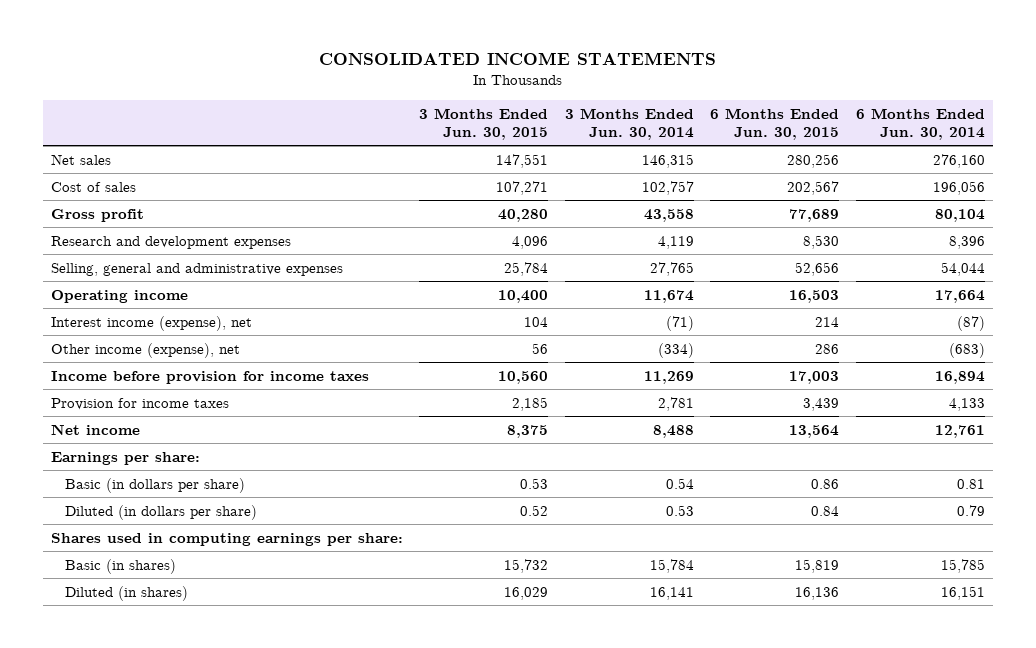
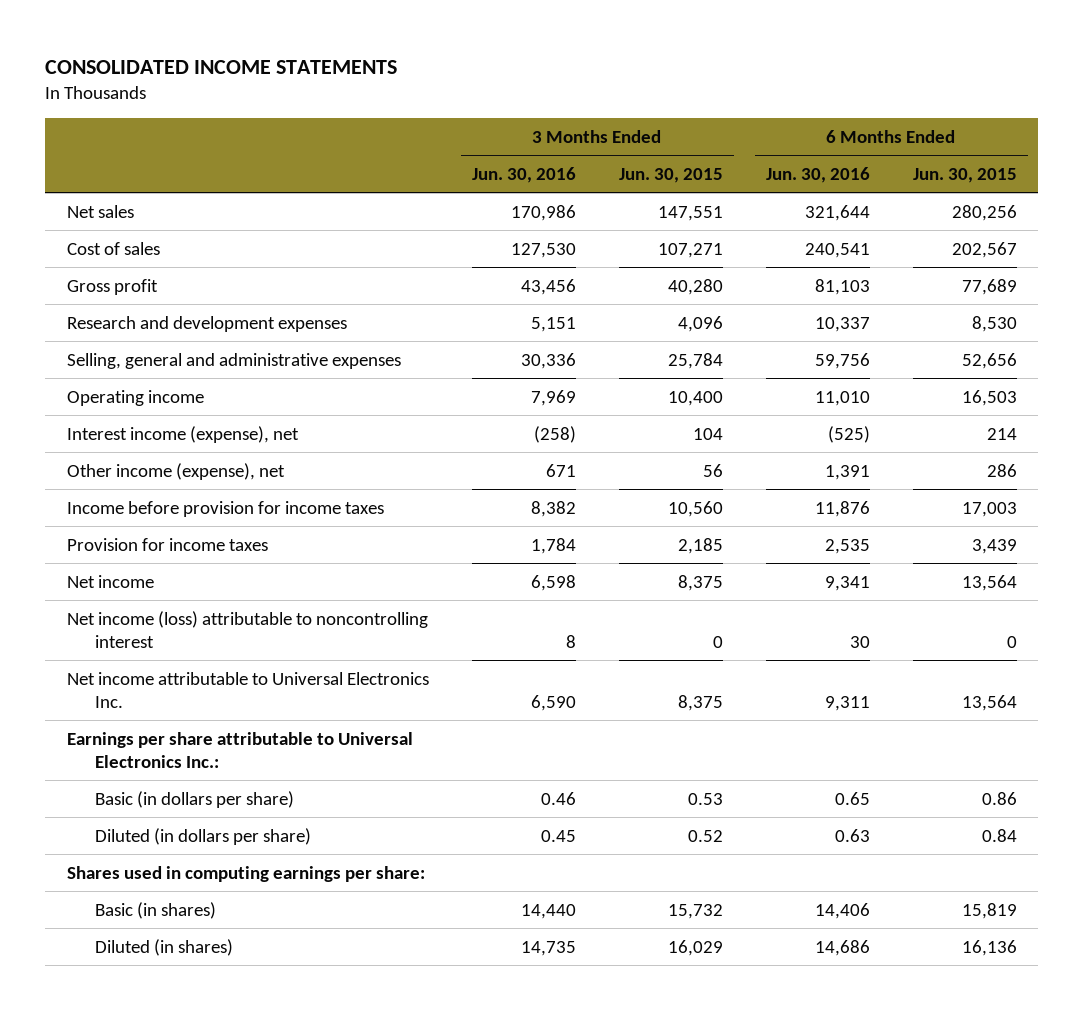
[564,107,694,140] 3 Months Ended Jun. 30, 2014 -> none
[855,107,985,140] 6 Months Ended Jun. 30, 2014 -> none
none -> [471,166,576,183] Jun. 30, 2016
none -> [765,166,870,183] Jun. 30, 2016
none -> [66,610,428,648] Net income (loss) attributable to noncontrolling interest
none -> [66,671,429,708] Net income attributable to Universal Electronics Inc.
[50,451,200,465] Earnings per share: -> [66,731,413,768] Earnings per share attributable to Universal Electronics Inc.:

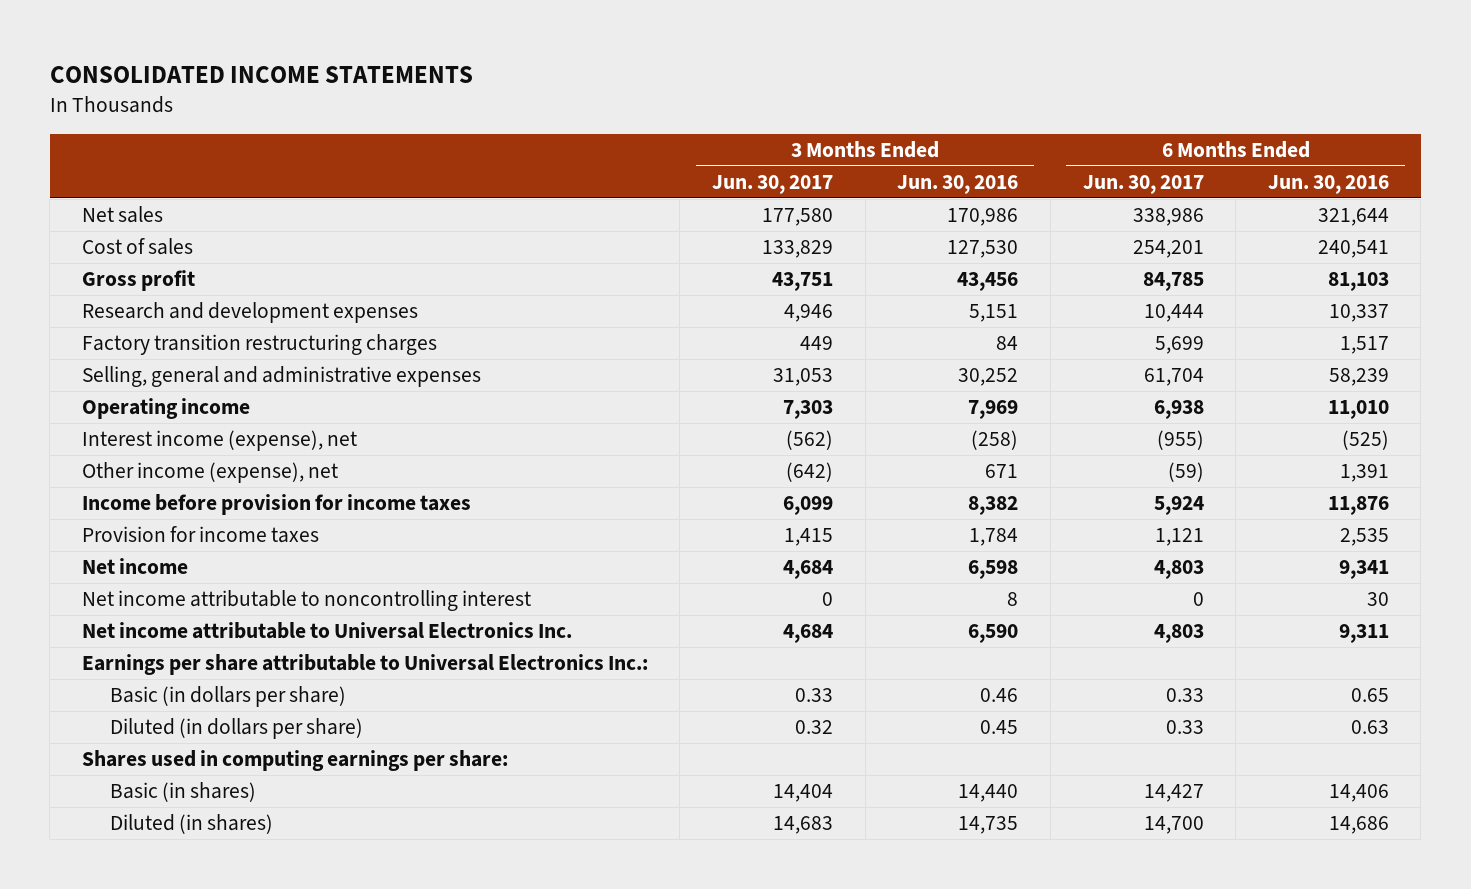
[618,167,723,183] Jun. 30, 2015 -> none
[912,167,1017,183] Jun. 30, 2015 -> none
none -> [712,174,834,194] Jun. 30, 2017
none -> [1082,174,1204,194] Jun. 30, 2017
none -> [81,334,437,356] Factory transition restructuring charges
[520,352,576,369] 30,336 -> [958,368,1019,387] 30,252
[814,352,870,369] 59,756 -> [1328,368,1389,387] 58,239
[66,610,428,648] Net income (loss) attributable to noncontrolling interest -> [81,590,531,612] Net income attributable to noncontrolling interest

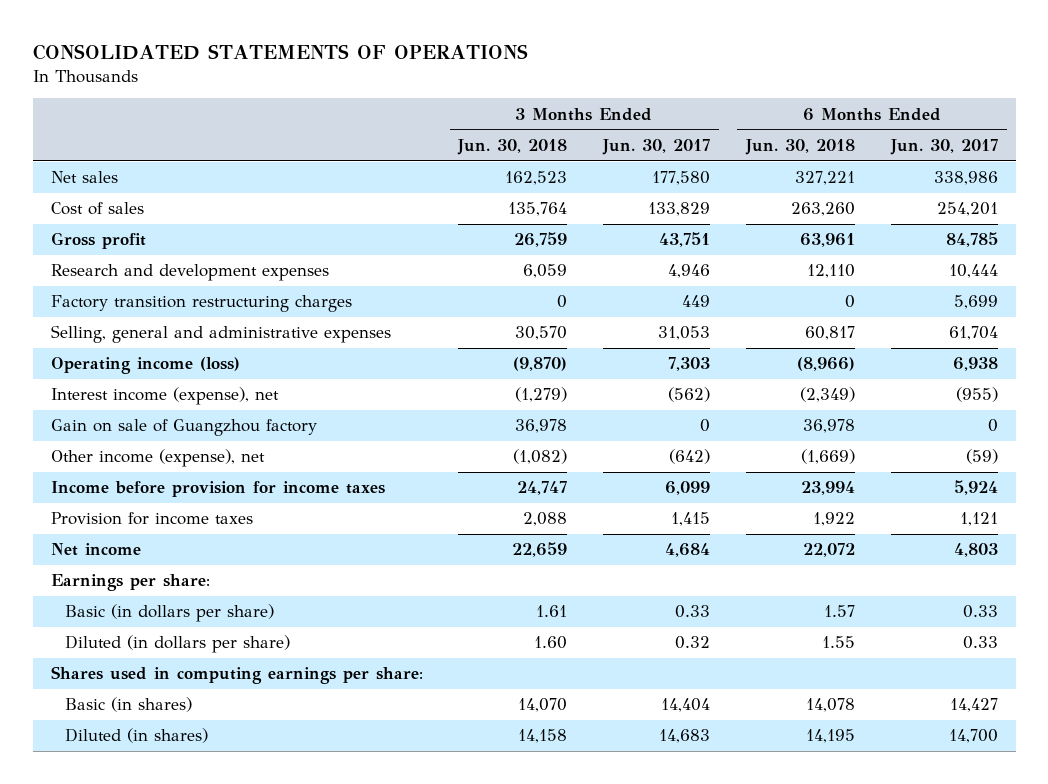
[49,66,473,84] CONSOLIDATED INCOME STATEMENTS -> [32,43,528,60] CONSOLIDATED STATEMENTS OF OPERATIONS
[897,174,1019,194] Jun. 30, 2016 -> none
[1267,174,1389,194] Jun. 30, 2016 -> none
none -> [457,138,568,155] Jun. 30, 2018
none -> [744,138,855,155] Jun. 30, 2018
[81,398,250,420] Operating income -> [50,357,240,375] Operating income (loss)
none -> [50,419,317,437] Gain on sale of Guangzhou factory
[81,590,531,612] Net income attributable to noncontrolling interest -> none
[81,622,572,640] Net income attributable to Universal Electronics Inc. -> none
[81,654,648,676] Earnings per share attributable to Universal Electronics Inc.: -> [50,574,210,592] Earnings per share:

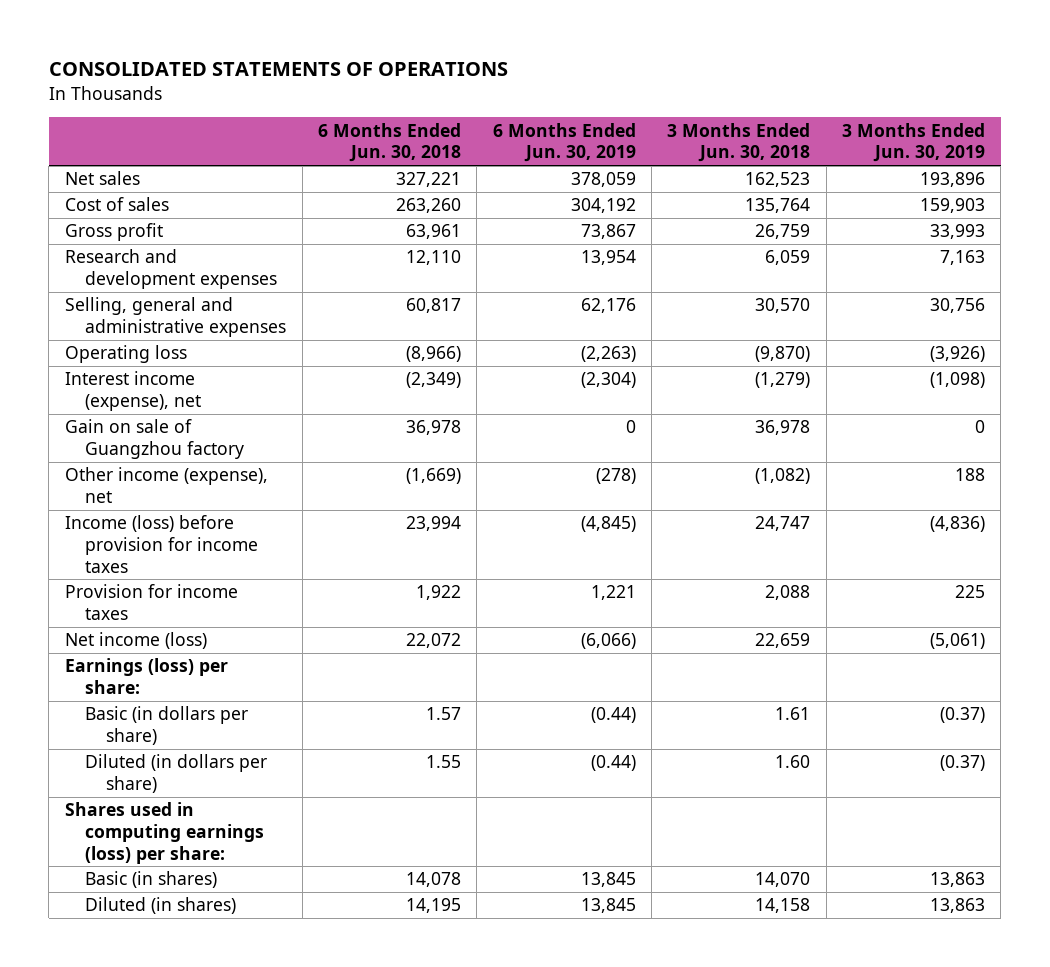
[602,138,711,155] Jun. 30, 2017 -> none
[889,138,998,155] Jun. 30, 2017 -> none
none -> [492,122,636,163] 6 Months Ended Jun. 30, 2019
none -> [842,122,986,163] 3 Months Ended Jun. 30, 2019
[50,295,352,313] Factory transition restructuring charges -> none
[50,357,240,375] Operating income (loss) -> [64,345,187,364] Operating loss
[50,481,385,498] Income before provision for income taxes -> [64,515,259,573] Income (loss) before provision for income taxes
[50,543,141,557] Net income -> [64,632,207,650] Net income (loss)
[50,574,210,592] Earnings per share: -> [64,658,228,695] Earnings (loss) per share:
[50,666,423,685] Shares used in computing earnings per share: -> [64,802,265,864] Shares used in computing earnings (loss) per share:

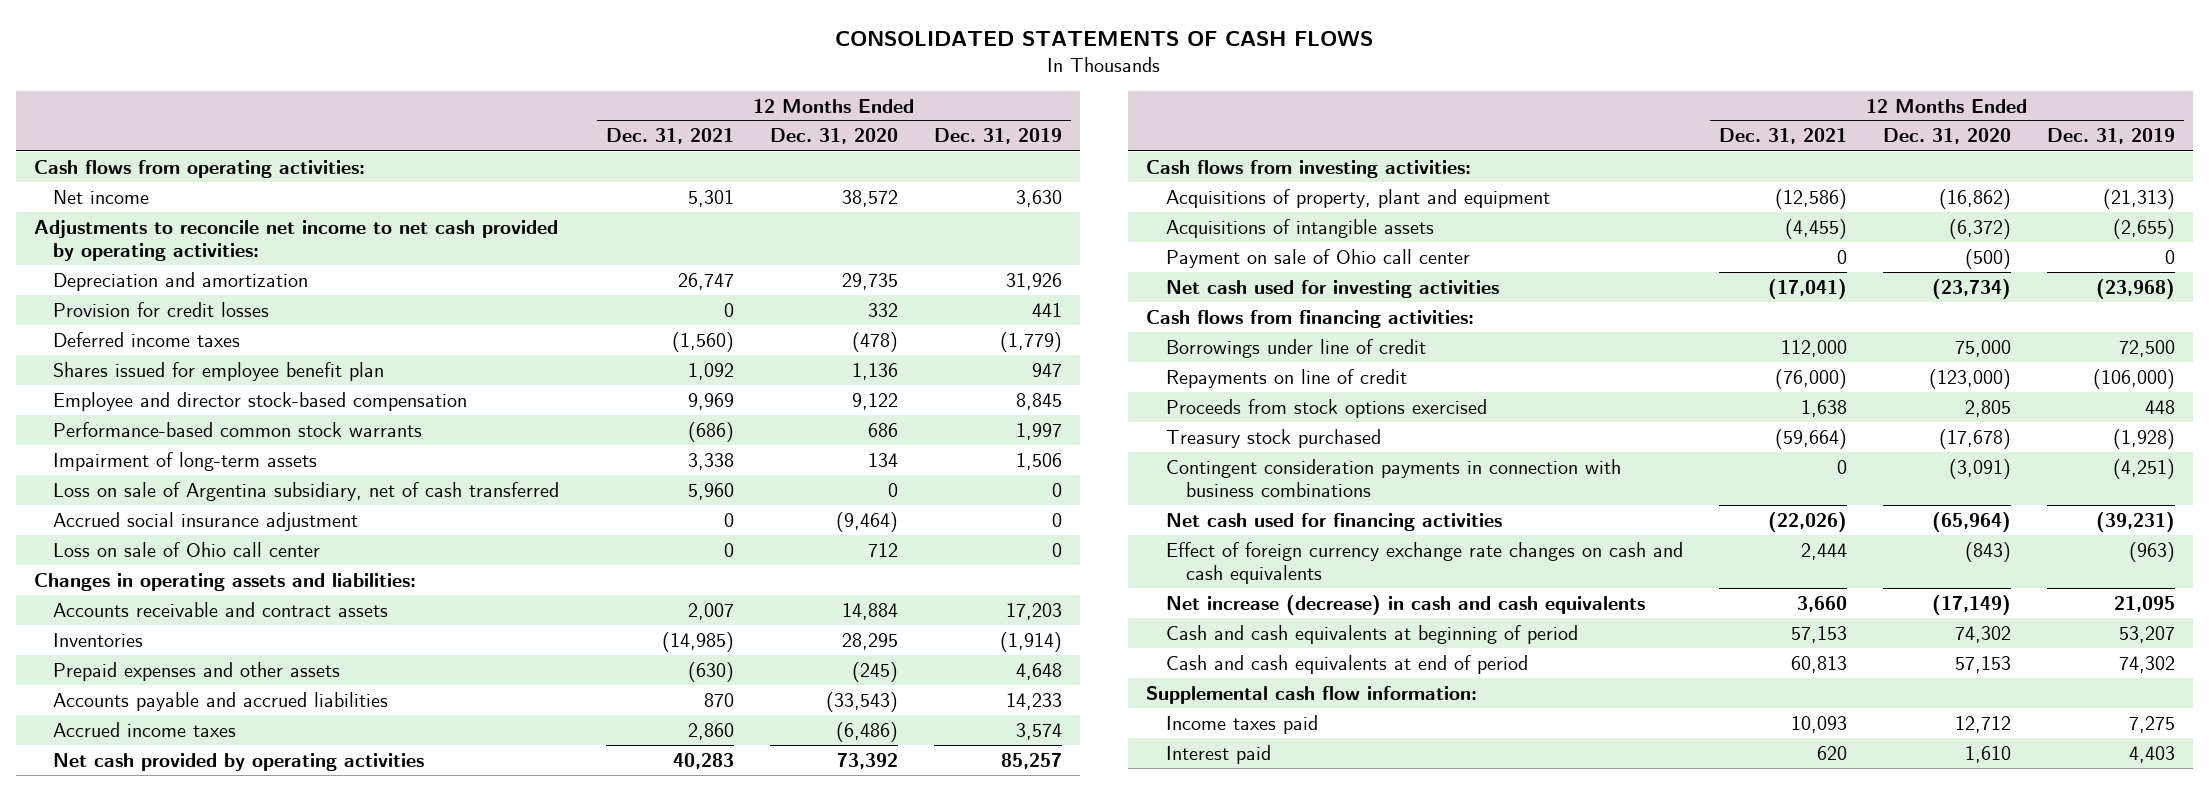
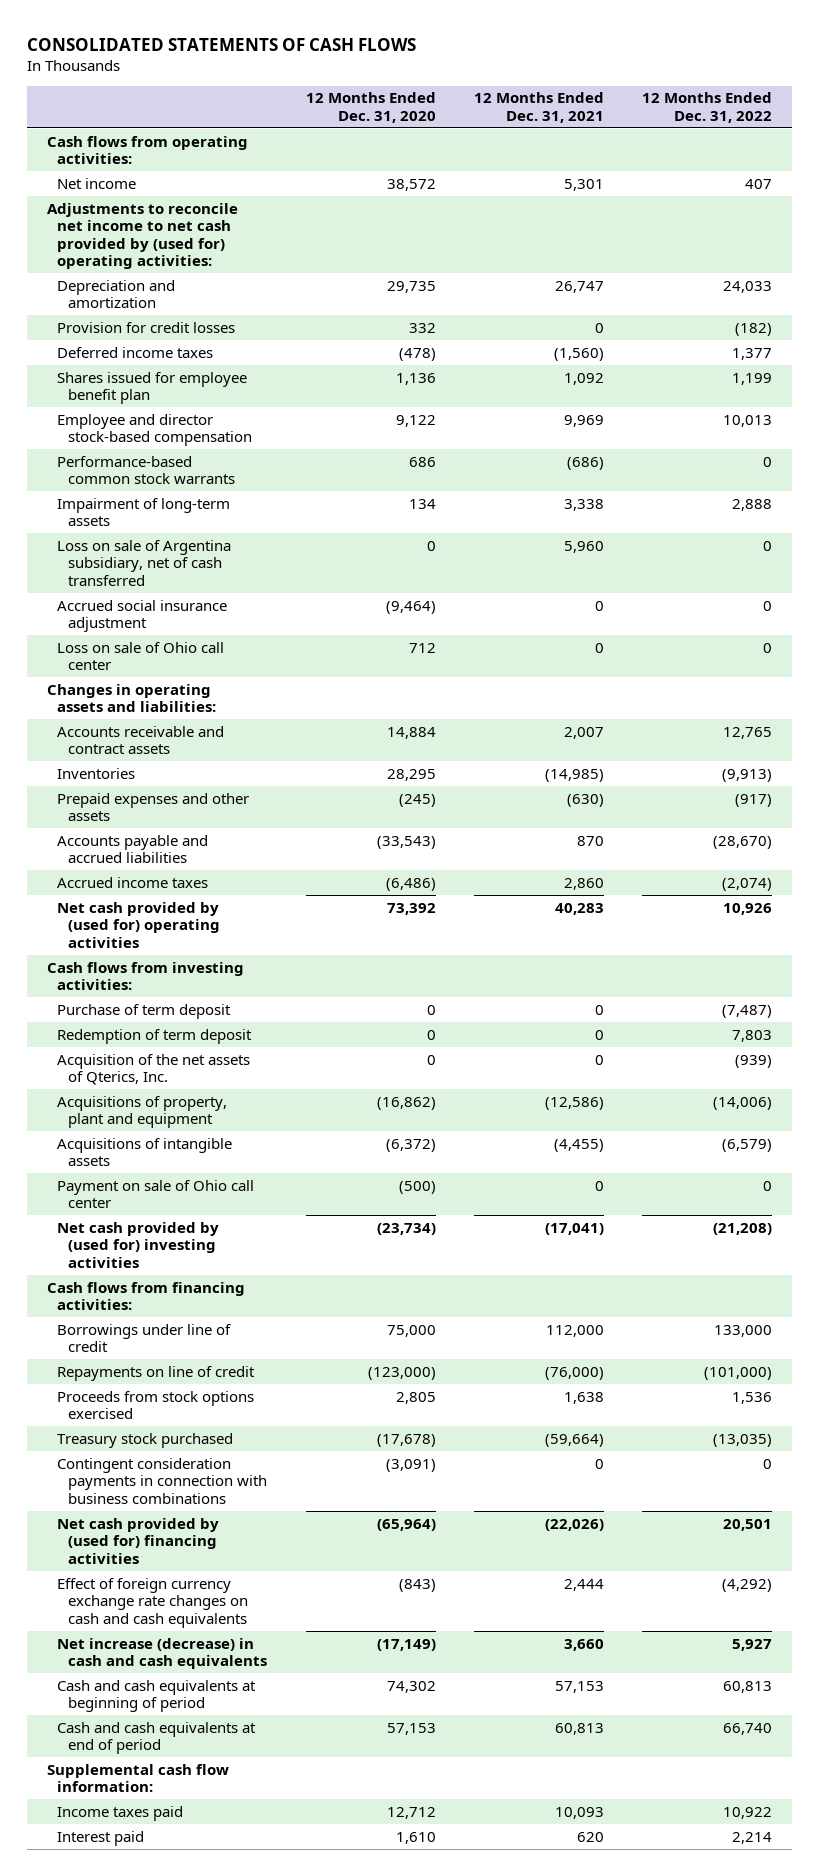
[934,128,1063,145] Dec. 31, 2019 -> none
none -> [642,92,773,123] 12 Months Ended Dec. 31, 2022
[33,219,558,262] Adjustments to reconcile net income to net cash provided by operating activities: -> [46,202,238,270] Adjustments to reconcile net income to net cash provided by (used for) operating activities:
[53,752,425,771] Net cash provided by operating activities -> [57,901,221,948] Net cash provided by (used for) operating activities
none -> [57,1003,232,1019] Purchase of term deposit
none -> [57,1028,253,1044] Redemption of term deposit
none -> [57,1053,251,1086] Acquisition of the net assets of Qterics, Inc.
[1166,279,1500,298] Net cash used for investing activities -> [57,1221,220,1268] Net cash provided by (used for) investing activities
[1166,512,1503,531] Net cash used for financing activities -> [57,1517,220,1564] Net cash provided by (used for) financing activities

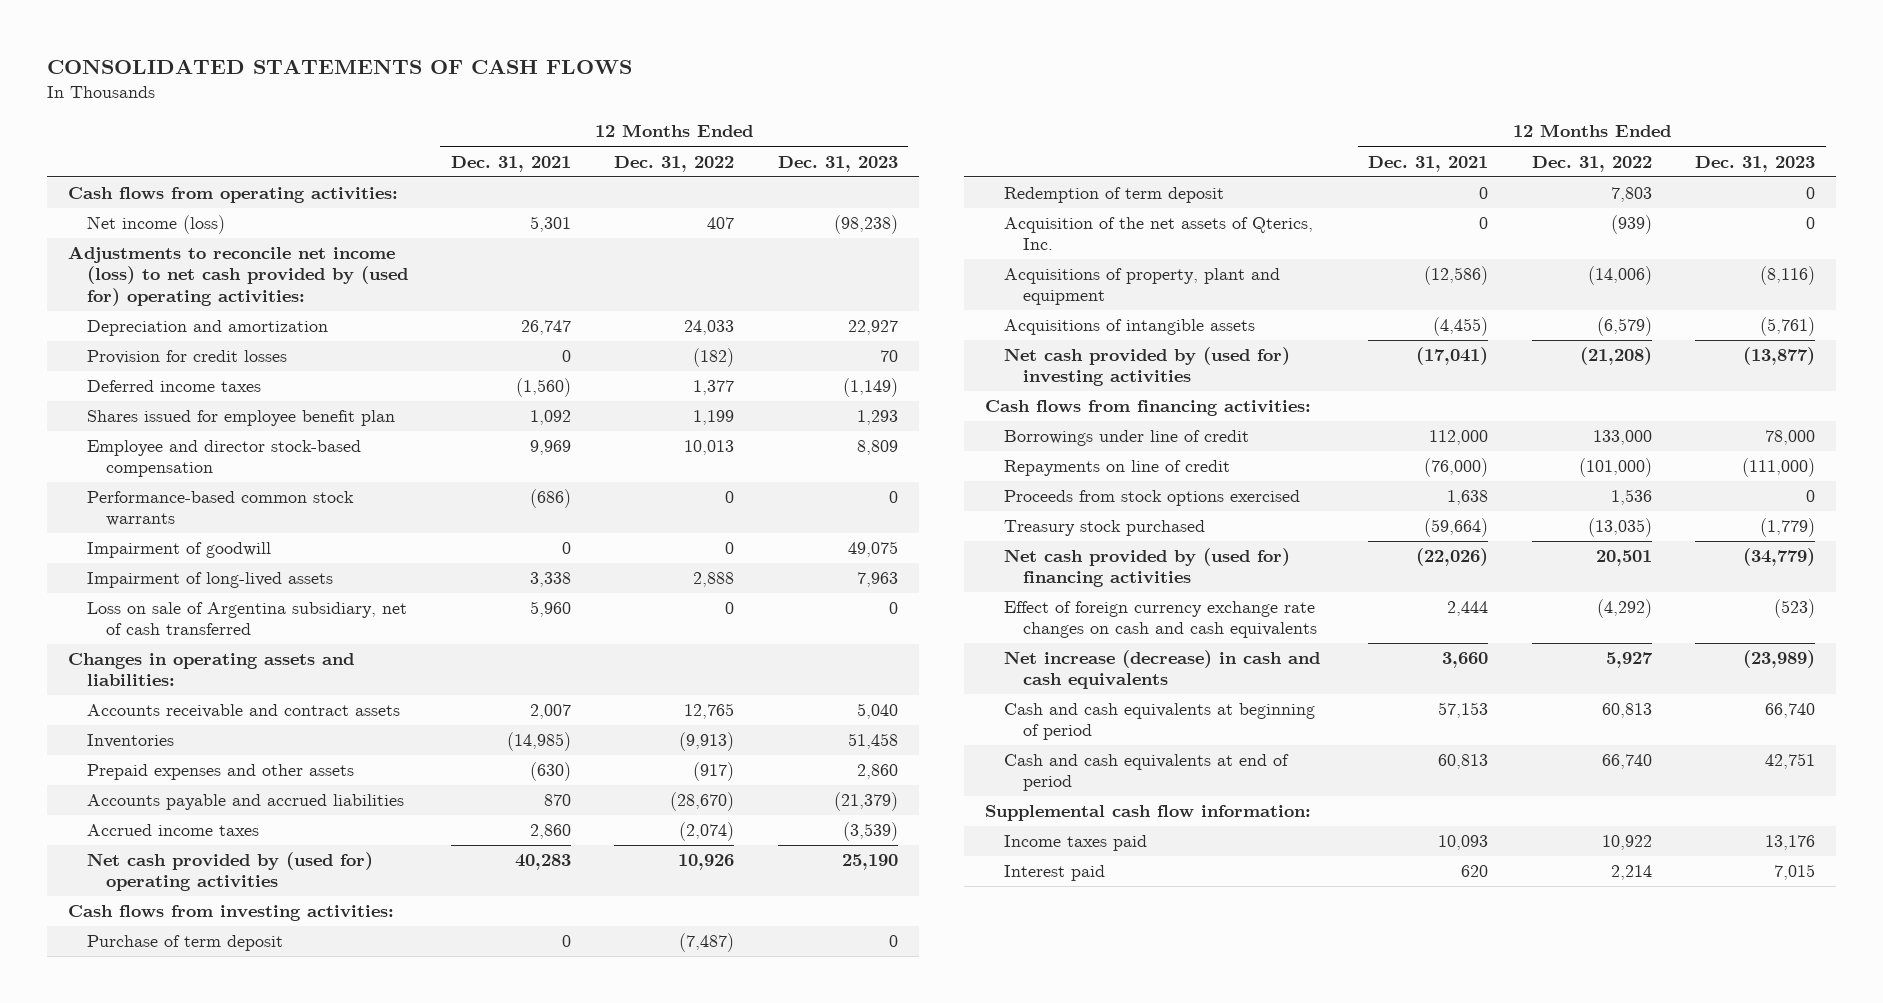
[305,92,436,123] 12 Months Ended Dec. 31, 2020 -> none
none -> [777,155,898,172] Dec. 31, 2023
[57,177,137,189] Net income -> [87,215,226,235] Net income (loss)
[46,202,238,270] Adjustments to reconcile net income to net cash provided by (used for) operating activities: -> [68,246,409,306] Adjustments to reconcile net income (loss) to net cash provided by (used for) operating activities:
none -> [87,542,272,559] Impairment of goodwill
[57,497,231,527] Impairment of long-term assets -> [87,572,334,589] Impairment of long-lived assets
[57,599,228,633] Accrued social insurance adjustment -> none
[57,641,225,671] Loss on sale of Ohio call center -> none
[57,1179,255,1209] Payment on sale of Ohio call center -> none
[57,1457,268,1504] Contingent consideration payments in connection with business combinations -> none

